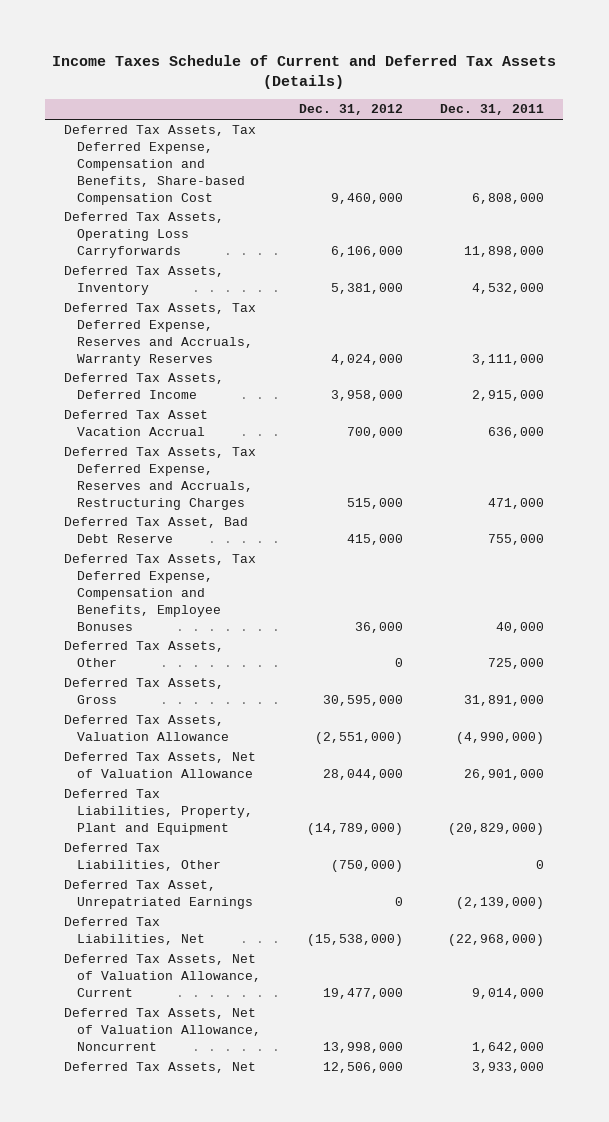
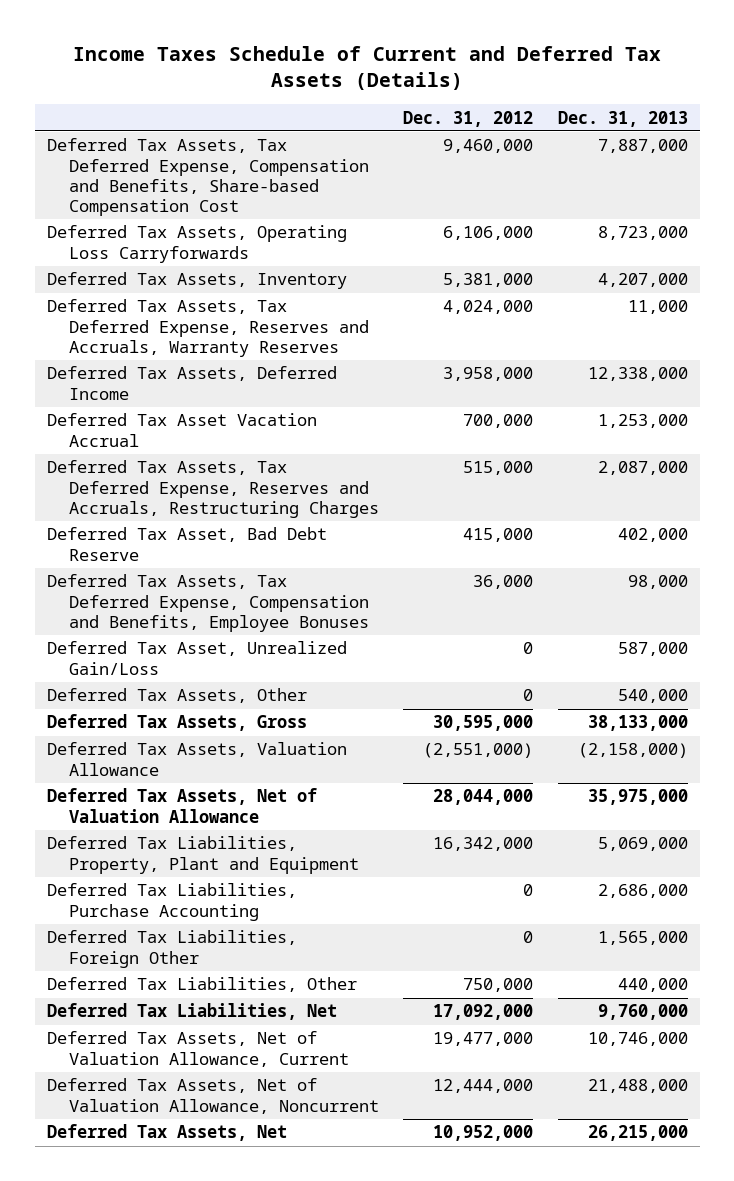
[440,104,545,116] Dec. 31, 2011 -> none
none -> [557,110,688,127] Dec. 31, 2013
none -> [46,641,347,675] Deferred Tax Asset, Unrealized Gain/Loss
[64,880,254,910] Deferred Tax Asset, Unrepatriated Earnings -> none
[306,822,403,835] (14,789,000) -> [433,837,534,852] 16,342,000
none -> [46,883,297,921] Deferred Tax Liabilities, Purchase Accounting
none -> [46,930,297,968] Deferred Tax Liabilities, Foreign Other
[330,860,403,873] (750,000) -> [463,978,534,993] 750,000
[306,934,403,947] (15,538,000) -> [433,1004,534,1021] 17,092,000
[322,1041,403,1053] 13,998,000 -> [433,1079,534,1094] 12,444,000
[322,1062,403,1074] 12,506,000 -> [433,1125,534,1142] 10,952,000

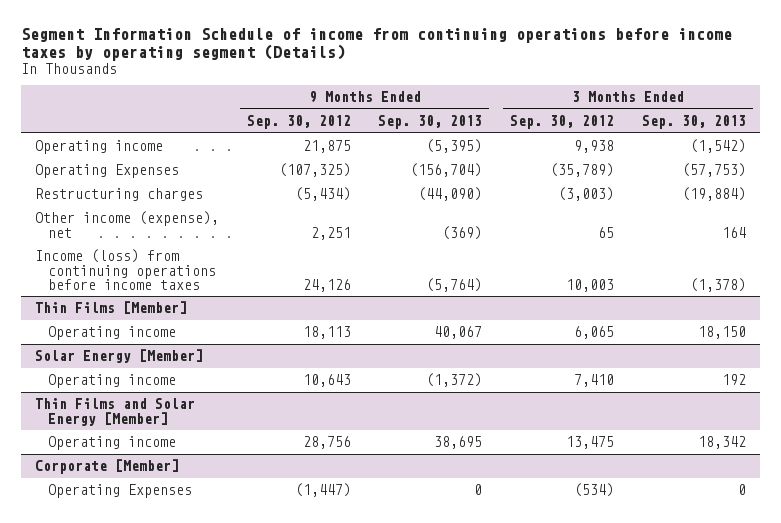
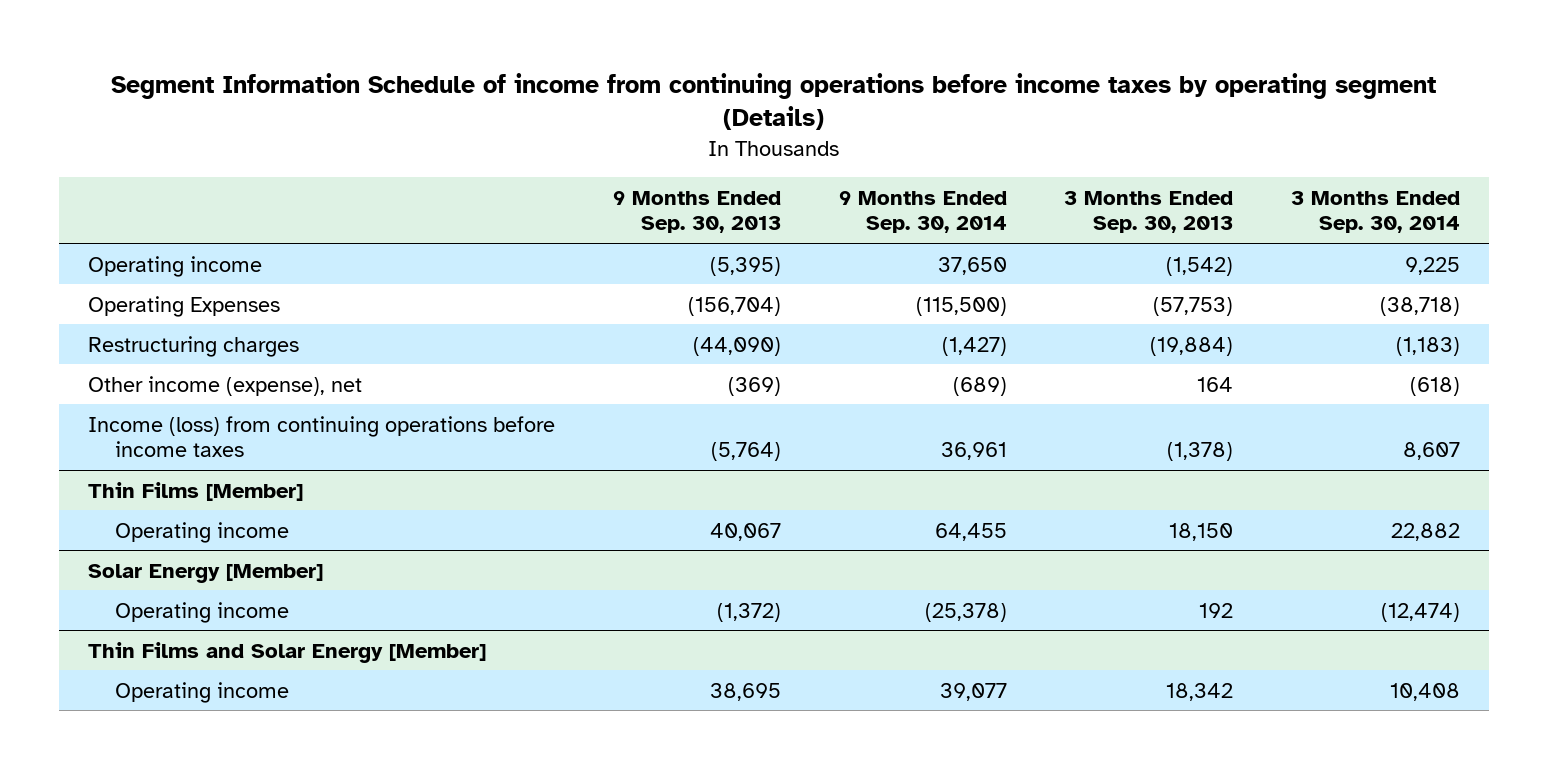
[246,115,351,130] Sep. 30, 2012 -> none
[510,115,615,130] Sep. 30, 2012 -> none
none -> [838,190,1007,234] 9 Months Ended Sep. 30, 2014
none -> [1291,190,1461,234] 3 Months Ended Sep. 30, 2014
[35,459,180,475] Corporate [Member] -> none
[47,484,192,499] Operating Expenses -> none

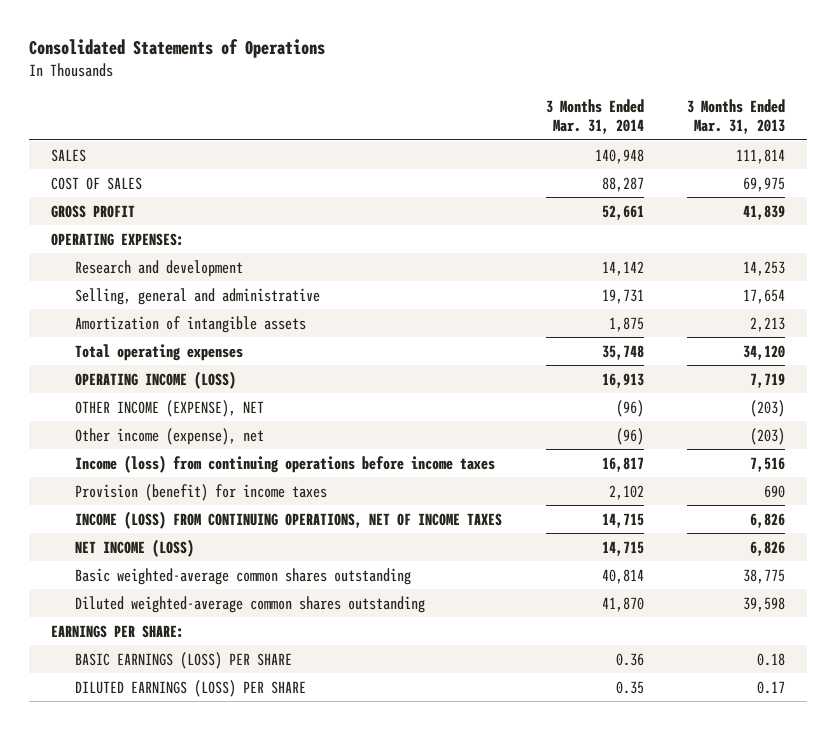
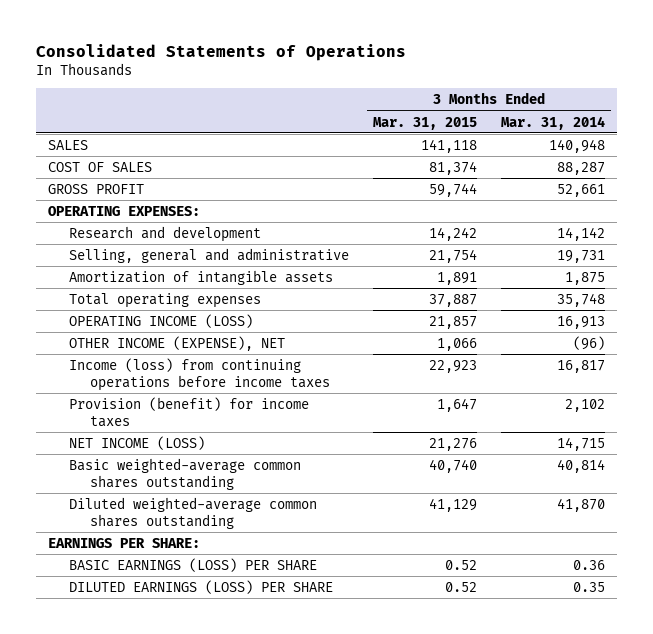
[687,98,786,135] 3 Months Ended Mar. 31, 2013 -> none
none -> [372,116,477,130] Mar. 31, 2015
[74,427,264,445] Other income (expense), net -> none
[74,510,502,529] INCOME (LOSS) FROM CONTINUING OPERATIONS, NET OF INCOME TAXES -> none

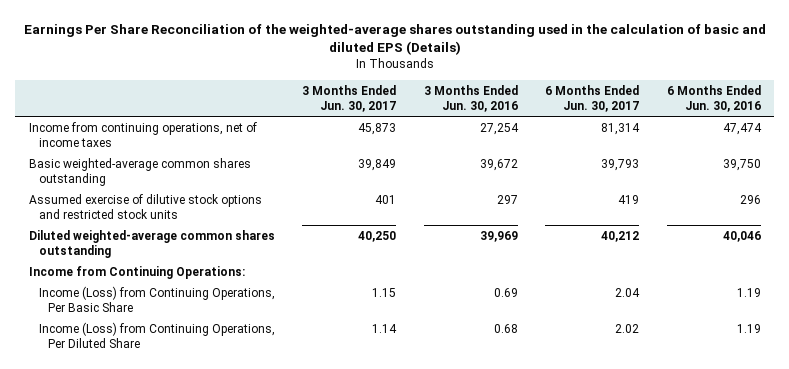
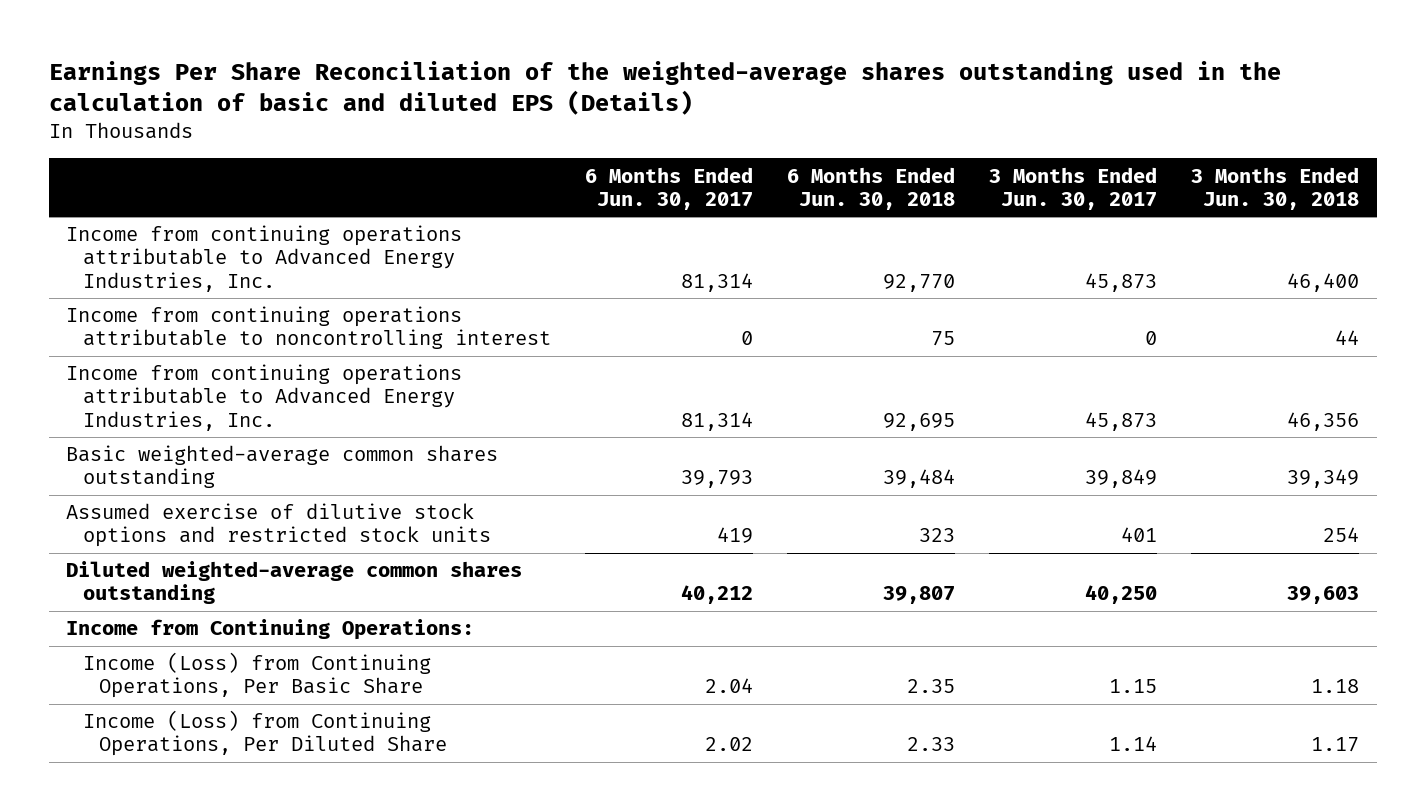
[423,84,518,113] 3 Months Ended Jun. 30, 2016 -> none
[666,84,761,113] 6 Months Ended Jun. 30, 2016 -> none
none -> [787,166,956,210] 6 Months Ended Jun. 30, 2018
none -> [1191,166,1360,210] 3 Months Ended Jun. 30, 2018
[28,121,257,147] Income from continuing operations, net of income taxes -> [66,225,463,292] Income from continuing operations attributable to Advanced Energy Industries, Inc.
none -> [66,306,551,350] Income from continuing operations attributable to noncontrolling interest
none -> [66,364,463,431] Income from continuing operations attributable to Advanced Energy Industries, Inc.

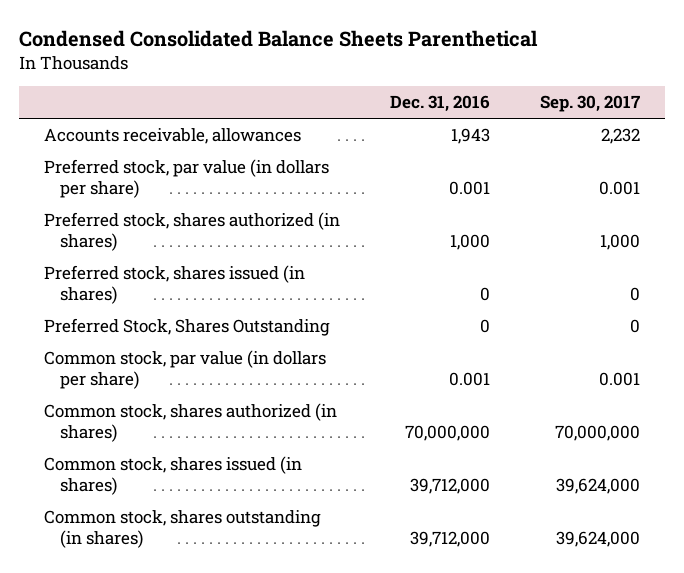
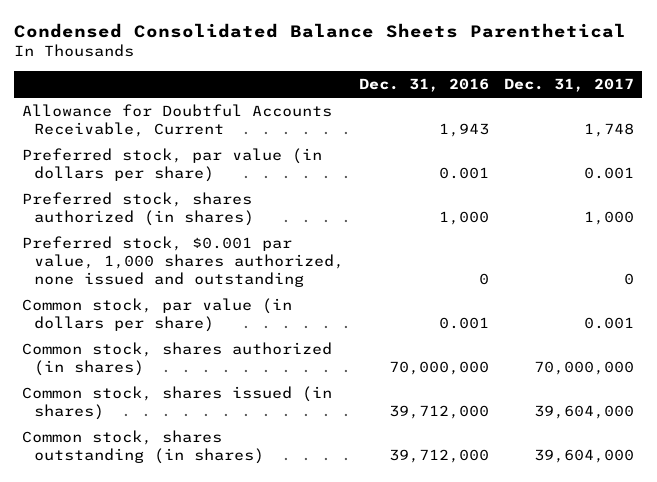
[539,95,640,113] Sep. 30, 2017 -> none
none -> [504,78,635,93] Dec. 31, 2017
[44,127,302,144] Accounts receivable, allowances -> [22,104,333,137] Allowance for Doubtful Accounts Receivable, Current
[44,264,306,305] Preferred stock, shares issued (in shares) -> none
[44,317,331,336] Preferred Stock, Shares Outstanding -> none
none -> [22,236,344,287] Preferred stock, $0.001 par value, 1,000 shares authorized, none issued and outstanding

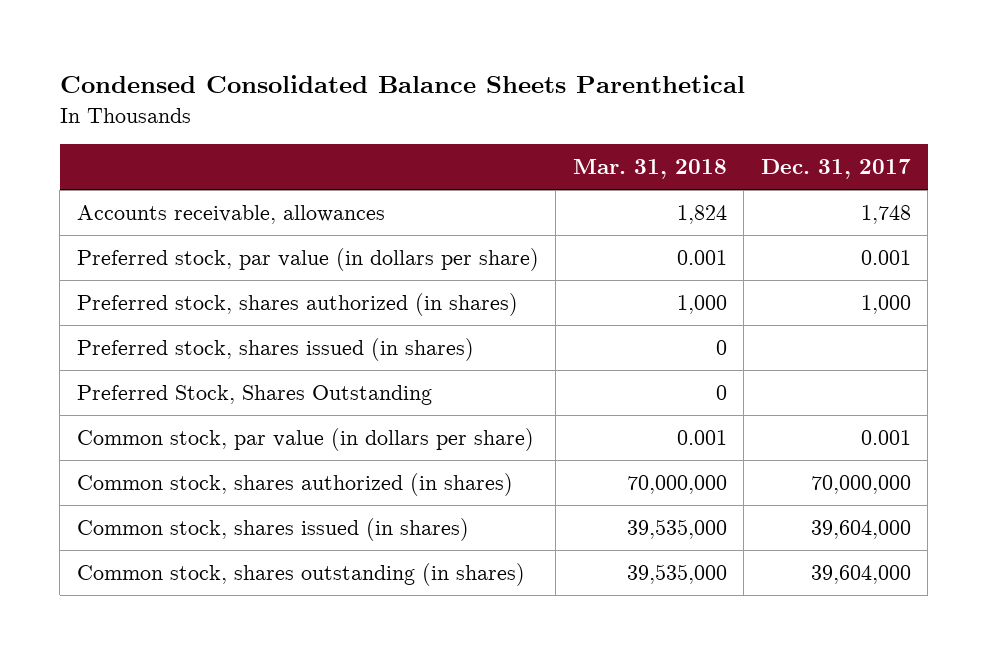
[359,78,490,93] Dec. 31, 2016 -> none
none -> [572,159,727,180] Mar. 31, 2018
[22,104,333,137] Allowance for Doubtful Accounts Receivable, Current -> [76,204,385,224] Accounts receivable, allowances
[22,236,344,287] Preferred stock, $0.001 par value, 1,000 shares authorized, none issued and outstanding -> none
none -> [76,337,474,361] Preferred stock, shares issued (in shares)
none -> [76,384,432,405] Preferred Stock, Shares Outstanding

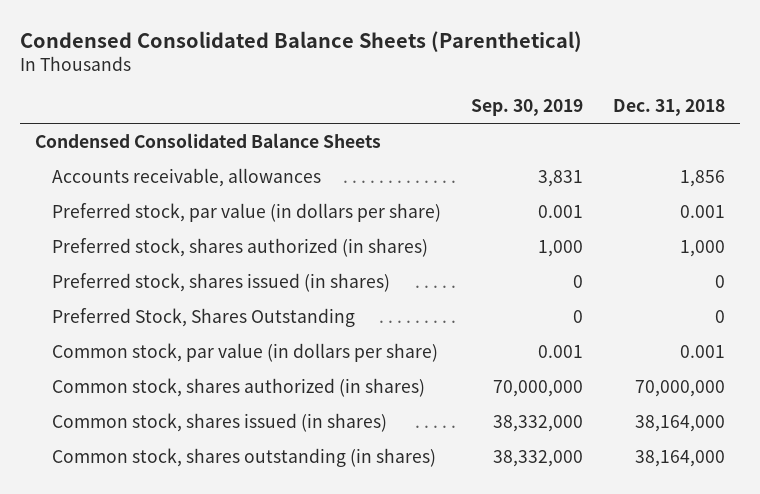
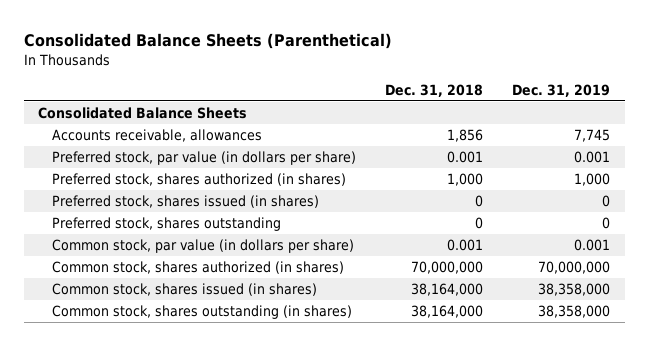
[20,30,583,52] Condensed Consolidated Balance Sheets (Parenthetical) -> [23,32,392,49] Consolidated Balance Sheets (Parenthetical)
[471,99,584,117] Sep. 30, 2019 -> none
none -> [512,83,611,97] Dec. 31, 2019
[35,132,382,148] Condensed Consolidated Balance Sheets -> [38,107,248,120] Consolidated Balance Sheets
[52,307,356,327] Preferred Stock, Shares Outstanding -> [52,217,282,232] Preferred stock, shares outstanding

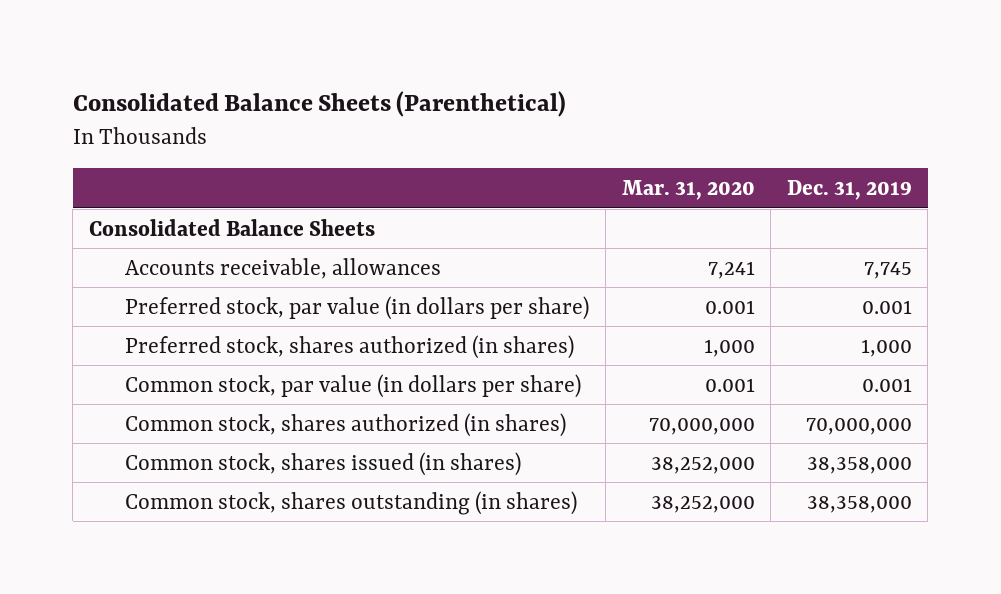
[385,83,484,97] Dec. 31, 2018 -> none
none -> [621,179,755,200] Mar. 31, 2020
[52,195,320,209] Preferred stock, shares issued (in shares) -> none
[52,217,282,232] Preferred stock, shares outstanding -> none

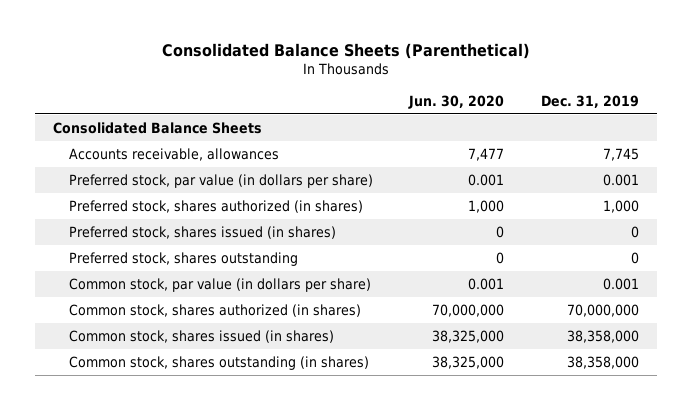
[621,179,755,200] Mar. 31, 2020 -> none
none -> [408,94,505,109] Jun. 30, 2020
none -> [68,225,336,239] Preferred stock, shares issued (in shares)
none -> [68,251,298,266] Preferred stock, shares outstanding

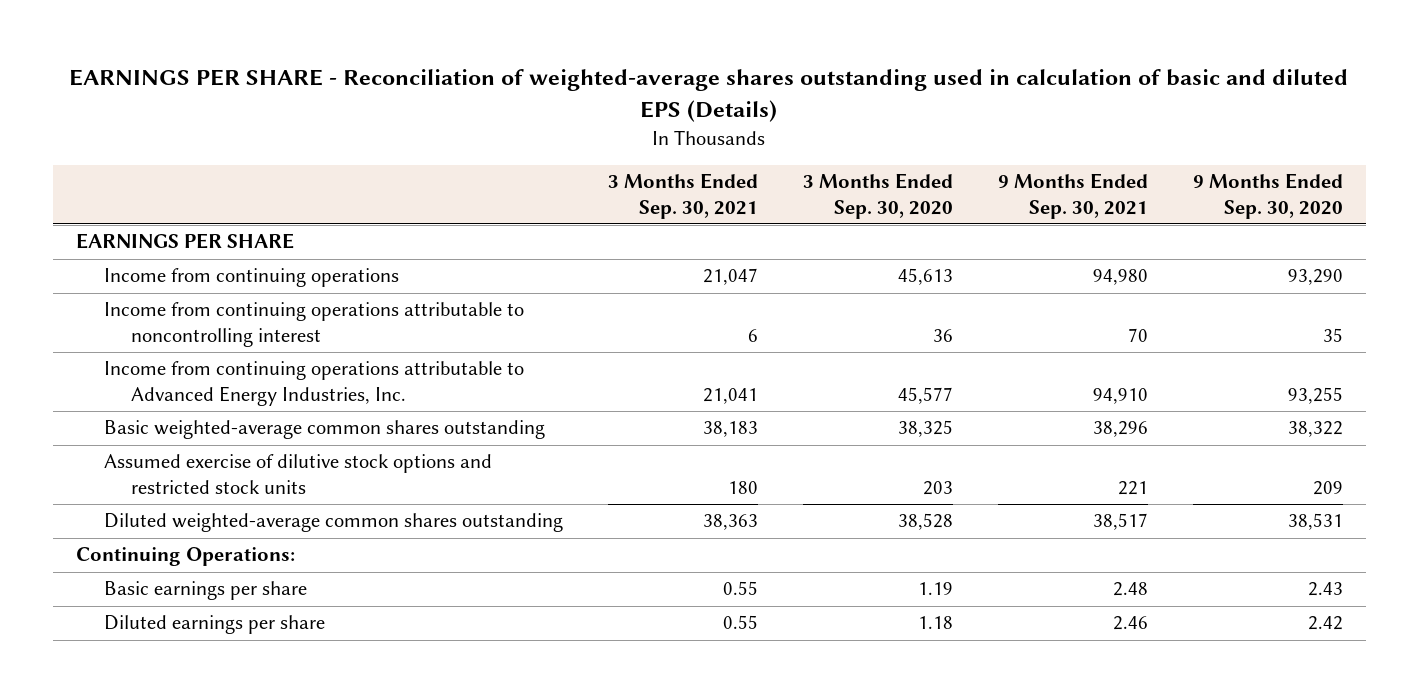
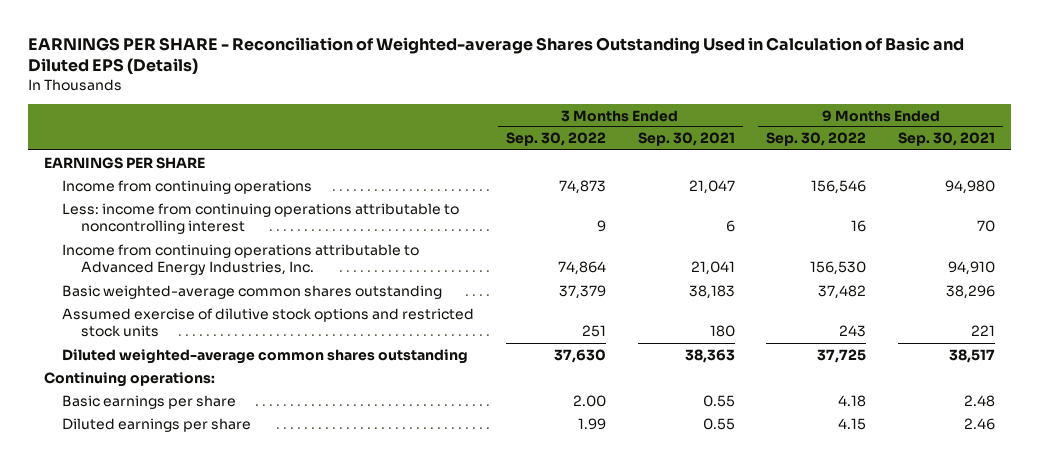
[69,68,1349,122] EARNINGS PER SHARE - Reconciliation of weighted-average shares outstanding used in calculation of basic and diluted EPS (Details) -> [27,36,964,75] EARNINGS PER SHARE - Reconciliation of Weighted-average Shares Outstanding Used in Calculation of Basic and Diluted EPS (Details)
[802,173,953,219] 3 Months Ended Sep. 30, 2020 -> none
[1193,173,1344,219] 9 Months Ended Sep. 30, 2020 -> none
none -> [506,132,607,147] Sep. 30, 2022
none -> [766,132,867,147] Sep. 30, 2022
[103,302,524,347] Income from continuing operations attributable to noncontrolling interest -> [62,202,460,235] Less: income from continuing operations attributable to noncontrolling interest
[75,547,295,567] Continuing Operations: -> [43,371,215,387] Continuing operations:

